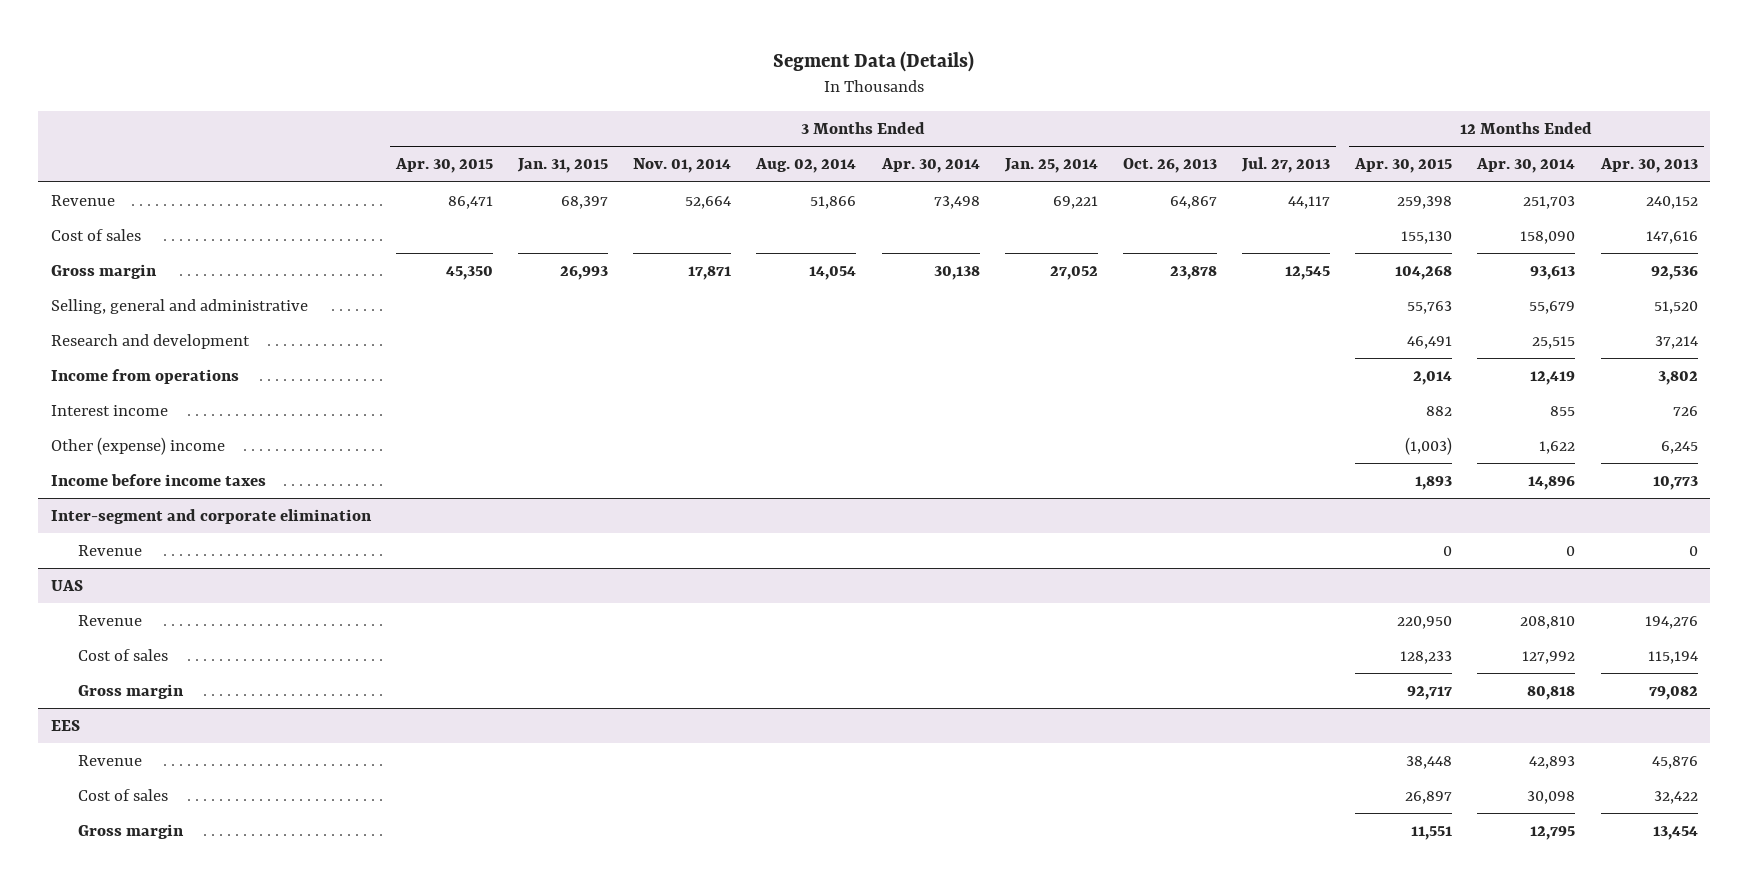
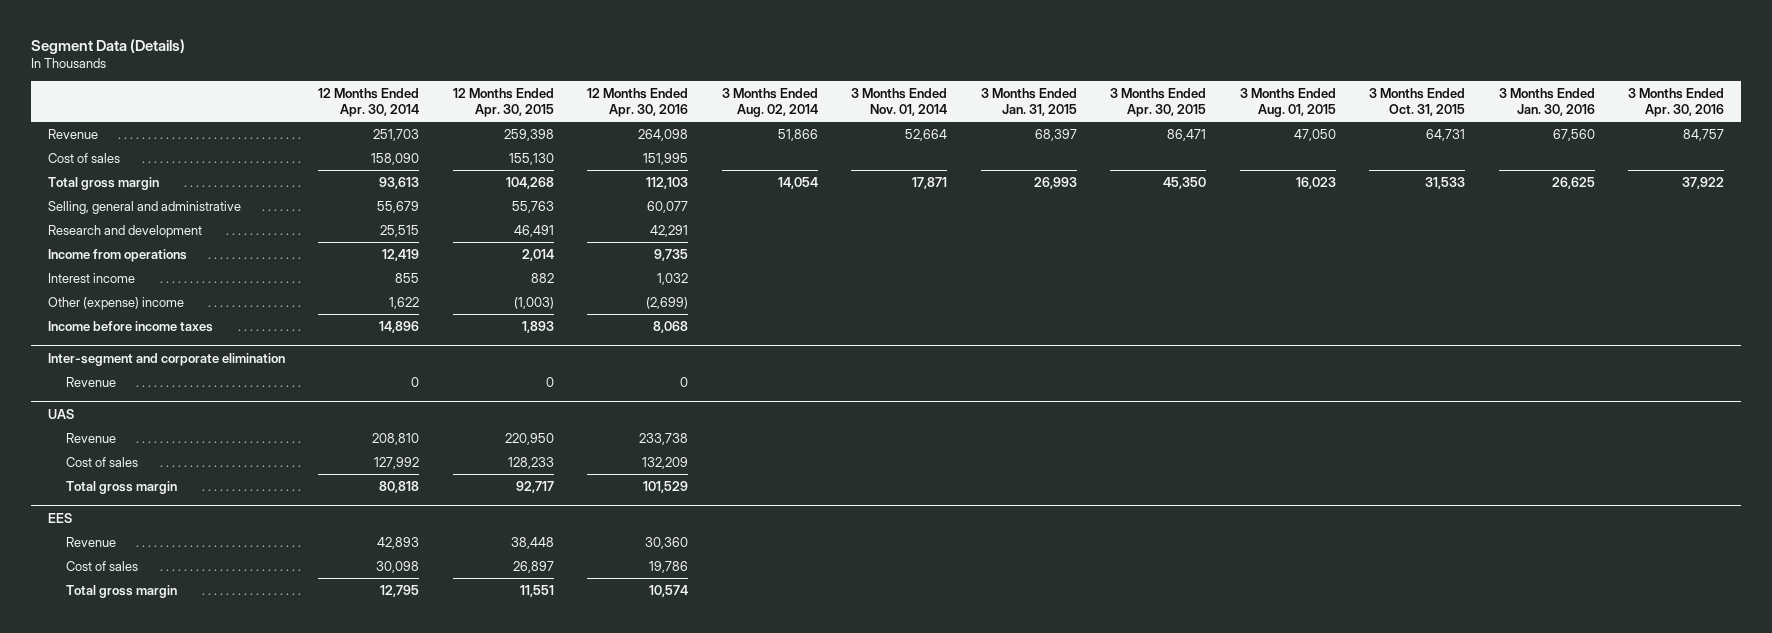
[880,158,980,174] Apr. 30, 2014 -> none
[1003,158,1098,174] Jan. 25, 2014 -> none
[1122,158,1217,174] Oct. 26, 2013 -> none
[1241,157,1331,174] Jul. 27, 2013 -> none
[1599,158,1698,174] Apr. 30, 2013 -> none
none -> [587,88,689,117] 12 Months Ended Apr. 30, 2016
none -> [1239,88,1336,117] 3 Months Ended Aug. 01, 2015
none -> [1369,88,1466,116] 3 Months Ended Oct. 31, 2015
none -> [1498,88,1595,116] 3 Months Ended Jan. 30, 2016
none -> [1628,88,1725,117] 3 Months Ended Apr. 30, 2016
[50,264,157,280] Gross margin -> [47,176,159,190] Total gross margin
[78,684,185,700] Gross margin -> [65,480,177,494] Total gross margin
[78,824,185,840] Gross margin -> [65,584,177,598] Total gross margin

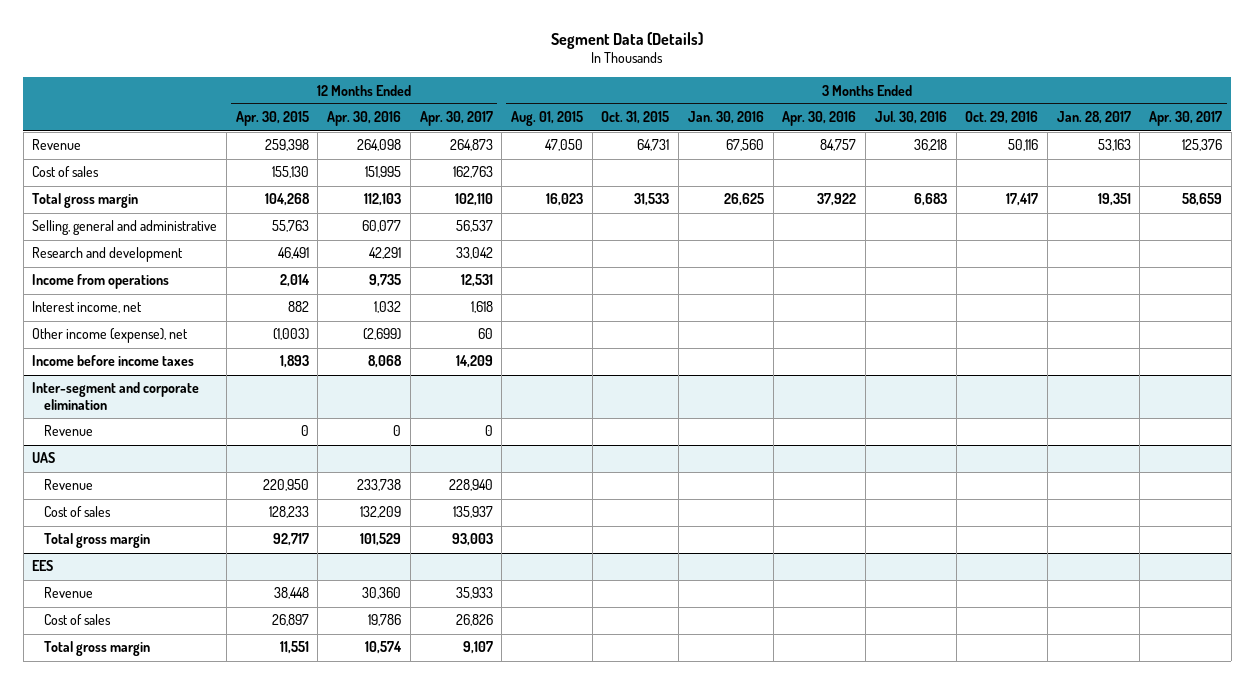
[318,88,420,117] 12 Months Ended Apr. 30, 2014 -> none
[721,88,818,117] 3 Months Ended Aug. 02, 2014 -> none
[851,88,948,116] 3 Months Ended Nov. 01, 2014 -> none
[980,88,1077,116] 3 Months Ended Jan. 31, 2015 -> none
[1110,88,1207,117] 3 Months Ended Apr. 30, 2015 -> none
none -> [419,111,493,127] Apr. 30, 2017
none -> [874,111,947,125] Jul. 30, 2016
none -> [965,111,1039,125] Oct. 29, 2016
none -> [1056,111,1131,125] Jan. 28, 2017
none -> [1149,111,1223,127] Apr. 30, 2017
[47,272,135,283] Interest income -> [32,301,143,314] Interest income, net
[47,296,184,310] Other (expense) income -> [32,328,189,344] Other income (expense), net

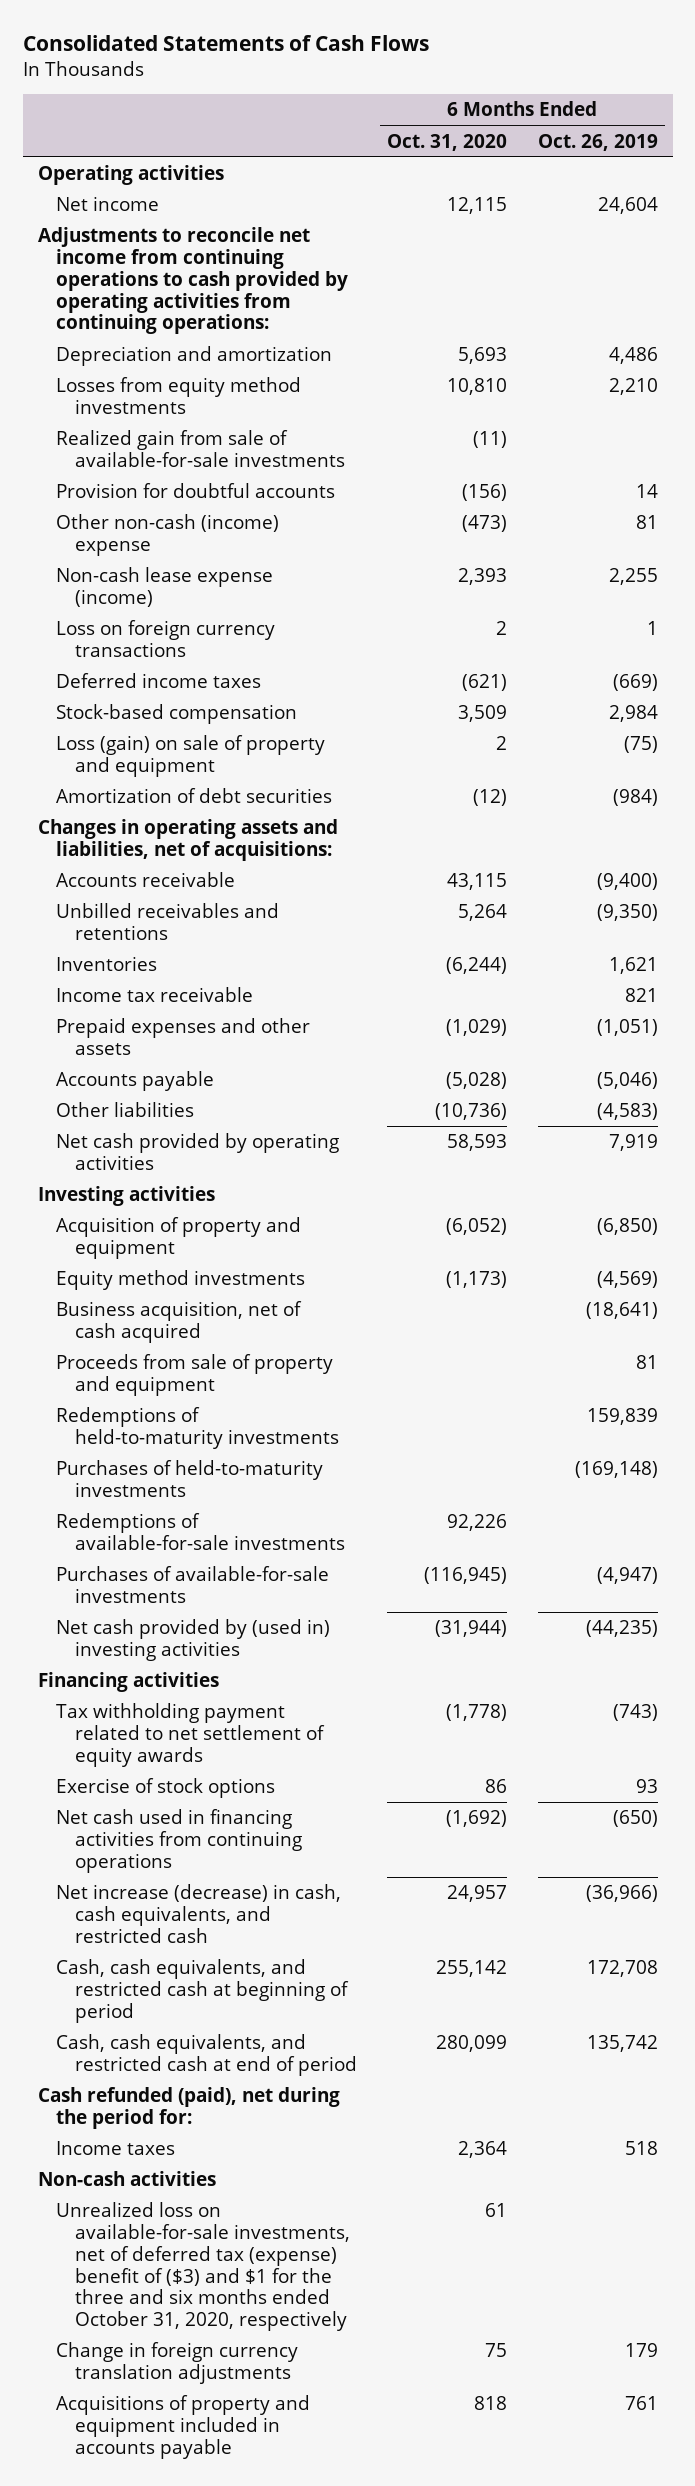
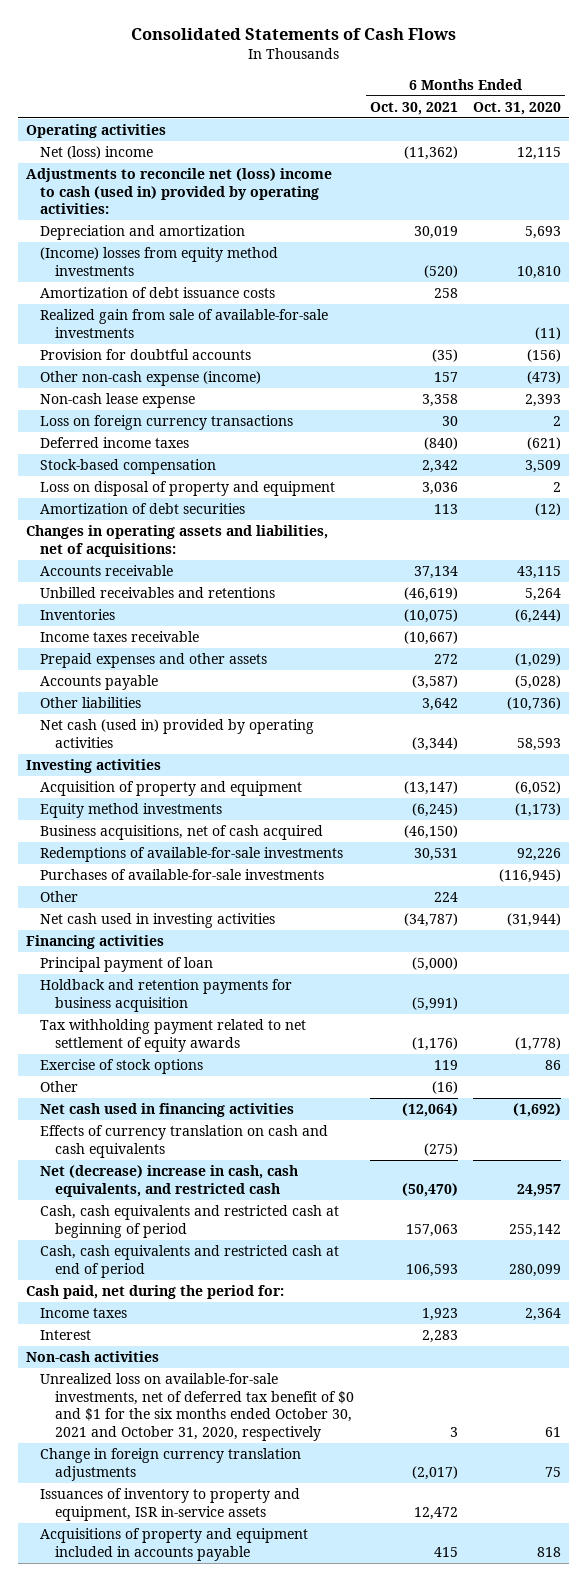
[537,133,658,151] Oct. 26, 2019 -> none
none -> [369,101,458,115] Oct. 30, 2021
[56,196,160,212] Net income -> [40,146,154,160] Net (loss) income
[37,227,349,335] Adjustments to reconcile net income from continuing operations to cash provided by operating activities from continuing operations: -> [25,168,332,215] Adjustments to reconcile net (loss) income to cash (used in) provided by operating activities:
[56,377,302,415] Losses from equity method investments -> [40,247,279,276] (Income) losses from equity method investments
none -> [40,287,276,299] Amortization of debt issuance costs
[56,514,280,557] Other non-cash (income) expense -> [40,371,262,387] Other non-cash expense (income)
[56,567,274,608] Non-cash lease expense (income) -> [40,393,196,409] Non-cash lease expense
[56,735,326,778] Loss (gain) on sale of property and equipment -> [40,481,336,497] Loss on disposal of property and equipment
[56,987,254,1003] Income tax receivable -> [40,631,200,643] Income taxes receivable
[56,1133,340,1171] Net cash provided by operating activities -> [40,719,315,748] Net cash (used in) provided by operating activities
[56,1354,334,1397] Proceeds from sale of property and equipment -> none
[56,1407,340,1450] Redemptions of held-to-maturity investments -> none
[56,1460,324,1498] Purchases of held-to-maturity investments -> none
[56,1301,303,1344] Business acquisition, net of cash acquired -> [40,825,324,841] Business acquisitions, net of cash acquired
none -> [40,891,79,903] Other
[56,1619,331,1662] Net cash provided by (used in) investing activities -> [40,913,276,929] Net cash used in investing activities
none -> [40,957,214,973] Principal payment of loan
none -> [40,979,293,1012] Holdback and retention payments for business acquisition
none -> [40,1081,79,1093] Other
[56,1809,303,1873] Net cash used in financing activities from continuing operations -> [40,1103,295,1118] Net cash used in financing activities
none -> [40,1125,329,1158] Effects of currency translation on cash and cash equivalents
[56,1884,342,1943] Net increase (decrease) in cash, cash equivalents, and restricted cash -> [40,1165,299,1197] Net (decrease) increase in cash, cash equivalents, and restricted cash
[56,1959,350,2023] Cash, cash equivalents, and restricted cash at beginning of period -> [40,1205,340,1238] Cash, cash equivalents and restricted cash at beginning of period
[56,2034,358,2077] Cash, cash equivalents, and restricted cash at end of period -> [40,1245,340,1278] Cash, cash equivalents and restricted cash at end of period
[37,2087,340,2130] Cash refunded (paid), net during the period for: -> [25,1285,284,1300] Cash paid, net during the period for:
none -> [40,1330,92,1341] Interest
[56,2202,351,2332] Unrealized loss on available-for-sale investments, net of deferred tax (expense) benefit of ($3) and $1 for the three and six months ended October 31, 2020, respectively -> [40,1373,355,1442] Unrealized loss on available-for-sale investments, net of deferred tax benefit of $0 and $1 for the six months ended October 30, 2021 and October 31, 2020, respectively
none -> [40,1488,301,1521] Issuances of inventory to property and equipment, ISR in-service assets

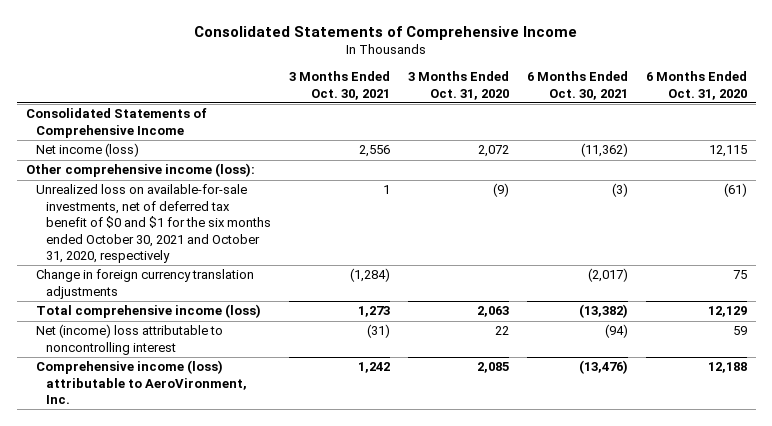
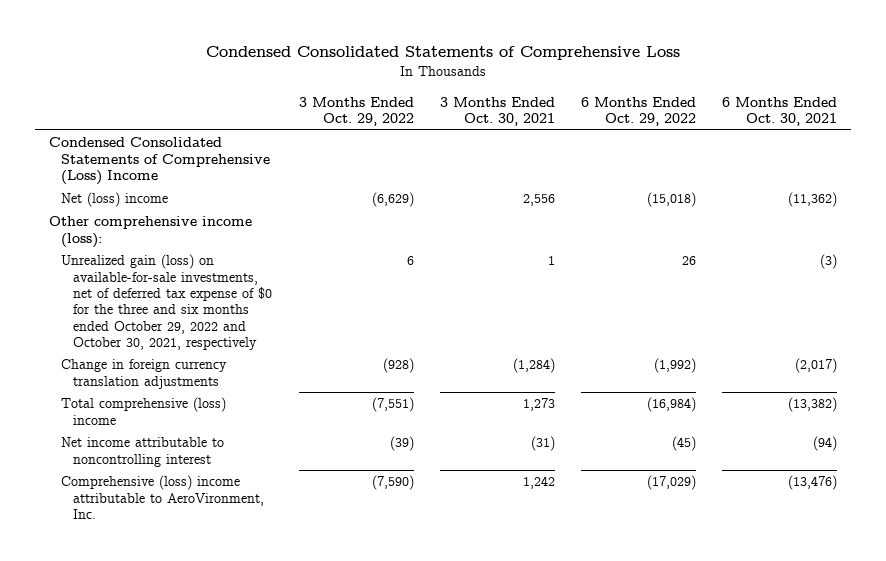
[194,25,578,40] Consolidated Statements of Comprehensive Income -> [206,46,681,61] Condensed Consolidated Statements of Comprehensive Loss
[408,71,510,100] 3 Months Ended Oct. 31, 2020 -> none
[645,71,747,100] 6 Months Ended Oct. 31, 2020 -> none
none -> [298,96,414,127] 3 Months Ended Oct. 29, 2022
none -> [581,96,697,127] 6 Months Ended Oct. 29, 2022
[25,108,207,138] Consolidated Statements of Comprehensive Income -> [48,137,271,185] Condensed Consolidated Statements of Comprehensive (Loss) Income
[36,143,140,158] Net income (loss) -> [61,192,169,208] Net (loss) income
[36,184,272,263] Unrealized loss on available-for-sale investments, net of deferred tax benefit of $0 and $1 for the six months ended October 30, 2021 and October 31, 2020, respectively -> [61,254,273,350] Unrealized gain (loss) on available-for-sale investments, net of deferred tax expense of $0 for the three and six months ended October 29, 2022 and October 30, 2021, respectively
[36,304,262,319] Total comprehensive income (loss) -> [61,397,227,425] Total comprehensive (loss) income
[36,324,224,355] Net (income) loss attributable to noncontrolling interest -> [61,437,225,467] Net income attributable to noncontrolling interest
[36,360,248,405] Comprehensive income (loss) attributable to AeroVironment, Inc. -> [61,475,265,519] Comprehensive (loss) income attributable to AeroVironment, Inc.

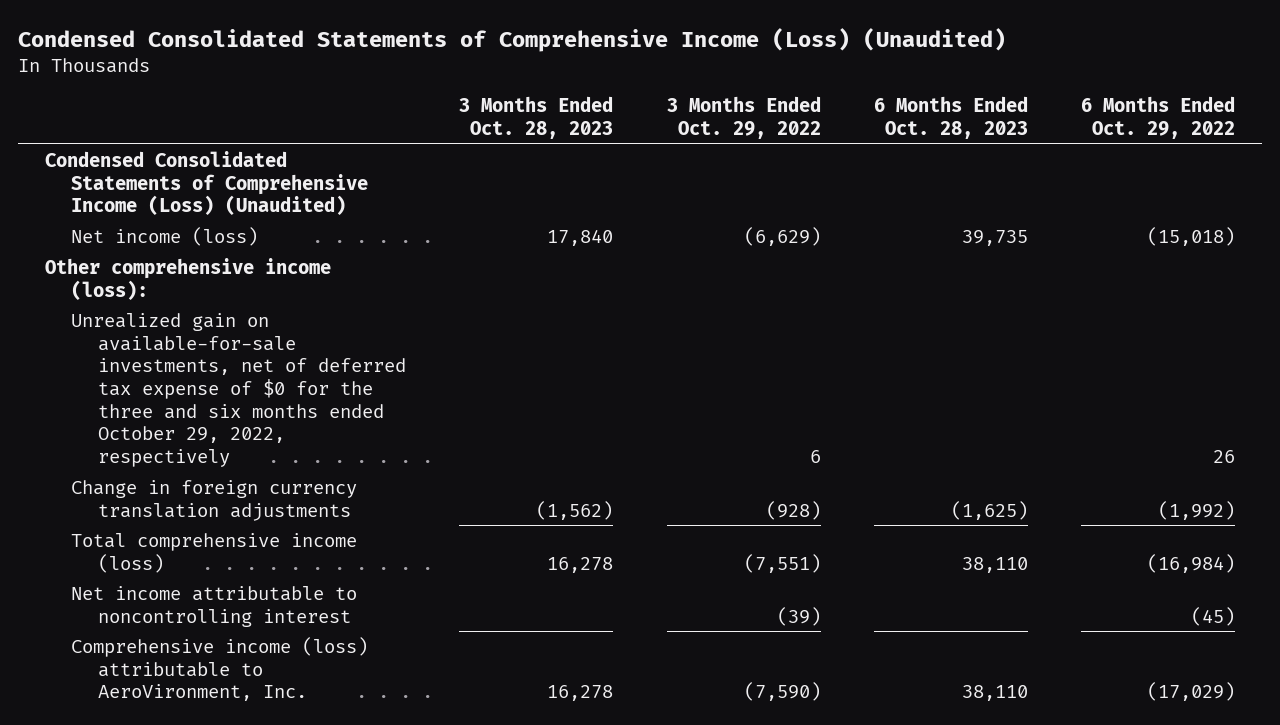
[206,46,681,61] Condensed Consolidated Statements of Comprehensive Loss -> [17,27,1006,52] Condensed Consolidated Statements of Comprehensive Income (Loss) (Unaudited)
[439,96,555,127] 3 Months Ended Oct. 30, 2021 -> none
[722,96,838,127] 6 Months Ended Oct. 30, 2021 -> none
none -> [459,96,614,139] 3 Months Ended Oct. 28, 2023
none -> [873,96,1028,139] 6 Months Ended Oct. 28, 2023
[48,137,271,185] Condensed Consolidated Statements of Comprehensive (Loss) Income -> [44,150,369,216] Condensed Consolidated Statements of Comprehensive Income (Loss) (Unaudited)
[61,192,169,208] Net (loss) income -> [71,226,259,246] Net income (loss)
[61,254,273,350] Unrealized gain (loss) on available-for-sale investments, net of deferred tax expense of $0 for the three and six months ended October 29, 2022 and October 30, 2021, respectively -> [71,312,407,467] Unrealized gain on available-for-sale investments, net of deferred tax expense of $0 for the three and six months ended October 29, 2022, respectively
[61,397,227,425] Total comprehensive (loss) income -> [71,532,358,573] Total comprehensive income (loss)
[61,475,265,519] Comprehensive (loss) income attributable to AeroVironment, Inc. -> [71,636,369,702] Comprehensive income (loss) attributable to AeroVironment, Inc.

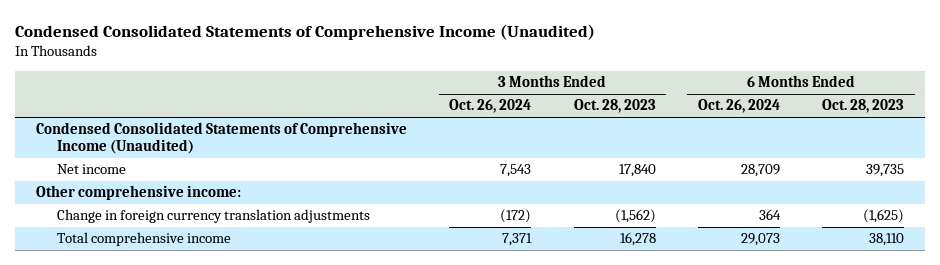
[17,27,1006,52] Condensed Consolidated Statements of Comprehensive Income (Loss) (Unaudited) -> [14,24,595,41] Condensed Consolidated Statements of Comprehensive Income (Unaudited)
[666,96,821,139] 3 Months Ended Oct. 29, 2022 -> none
[1081,96,1236,139] 6 Months Ended Oct. 29, 2022 -> none
none -> [449,99,532,114] Oct. 26, 2024
none -> [697,99,780,114] Oct. 26, 2024
[71,312,407,467] Unrealized gain on available-for-sale investments, net of deferred tax expense of $0 for the three and six months ended October 29, 2022, respectively -> none
[44,150,369,216] Condensed Consolidated Statements of Comprehensive Income (Loss) (Unaudited) -> [36,122,408,155] Condensed Consolidated Statements of Comprehensive Income (Unaudited)
[71,226,259,246] Net income (loss) -> [57,164,127,175] Net income
[44,257,331,300] Other comprehensive income (loss): -> [36,185,242,201] Other comprehensive income:
[71,585,358,627] Net income attributable to noncontrolling interest -> none
[71,636,369,702] Comprehensive income (loss) attributable to AeroVironment, Inc. -> none
[71,532,358,573] Total comprehensive income (loss) -> [57,232,232,247] Total comprehensive income

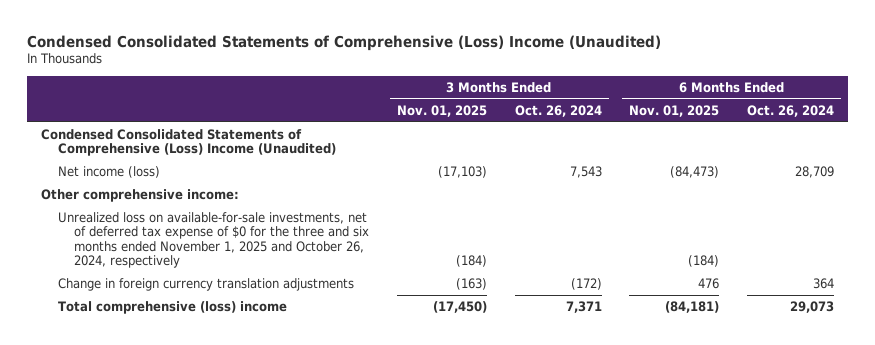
[14,24,595,41] Condensed Consolidated Statements of Comprehensive Income (Unaudited) -> [27,34,662,51] Condensed Consolidated Statements of Comprehensive (Loss) Income (Unaudited)
[573,99,656,114] Oct. 28, 2023 -> none
[822,99,905,114] Oct. 28, 2023 -> none
none -> [396,104,487,117] Nov. 01, 2025
none -> [629,104,720,117] Nov. 01, 2025
[36,122,408,155] Condensed Consolidated Statements of Comprehensive Income (Unaudited) -> [41,129,336,157] Condensed Consolidated Statements of Comprehensive (Loss) Income (Unaudited)
[57,164,127,175] Net income -> [57,166,160,179] Net income (loss)
none -> [57,212,370,269] Unrealized loss on available-for-sale investments, net of deferred tax expense of $0 for the three and six months ended November 1, 2025 and October 26, 2024, respectively
[57,232,232,247] Total comprehensive income -> [57,301,287,315] Total comprehensive (loss) income

